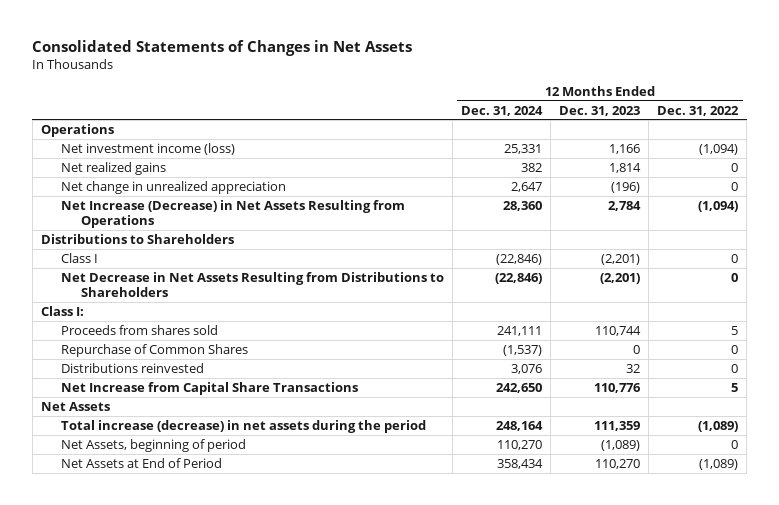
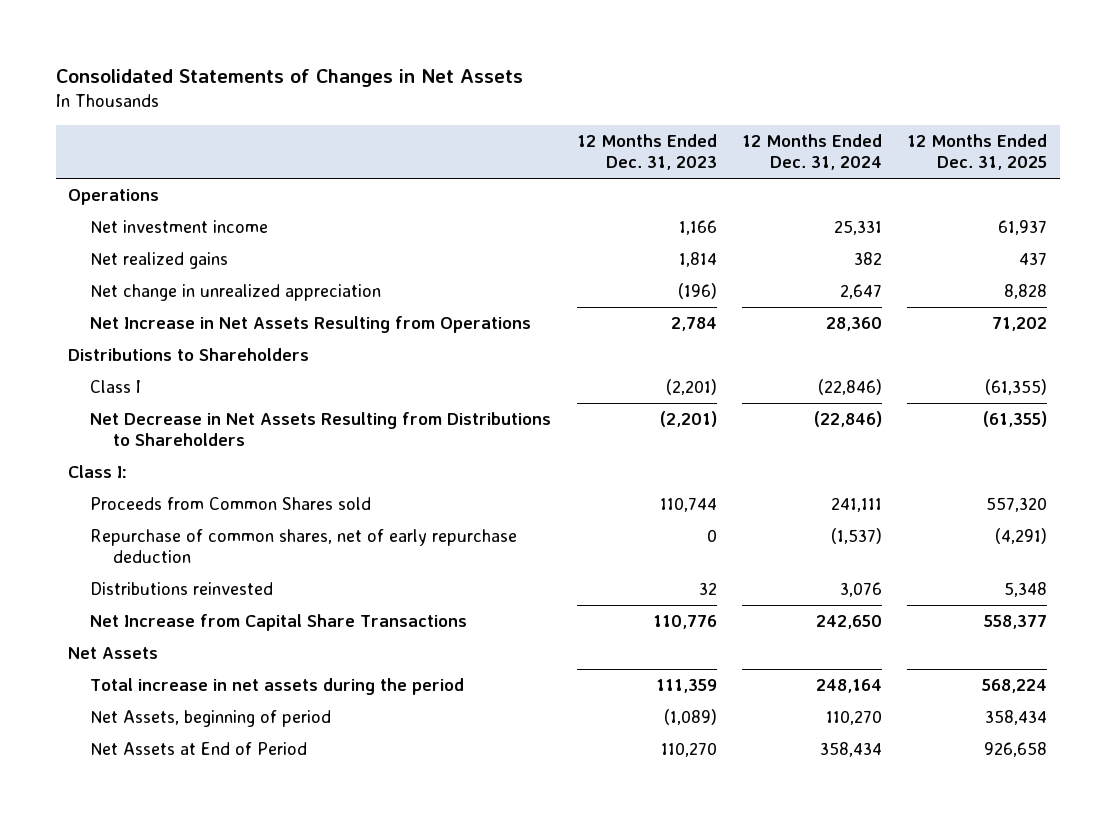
[657,105,740,116] Dec. 31, 2022 -> none
none -> [907,134,1048,171] 12 Months Ended Dec. 31, 2025
[60,142,235,155] Net investment income (loss) -> [90,220,269,234] Net investment income
[60,199,405,229] Net Increase (Decrease) in Net Assets Resulting from Operations -> [90,316,532,334] Net Increase in Net Assets Resulting from Operations
[60,324,218,335] Proceeds from shares sold -> [90,497,372,511] Proceeds from Common Shares sold
[60,343,248,357] Repurchase of Common Shares -> [90,529,518,564] Repurchase of common shares, net of early repurchase deduction
[60,419,426,433] Total increase (decrease) in net assets during the period -> [90,678,465,696] Total increase in net assets during the period

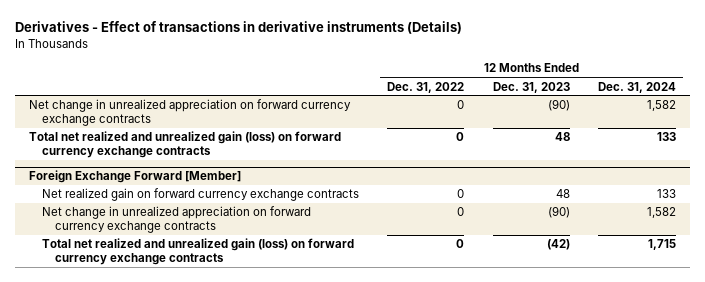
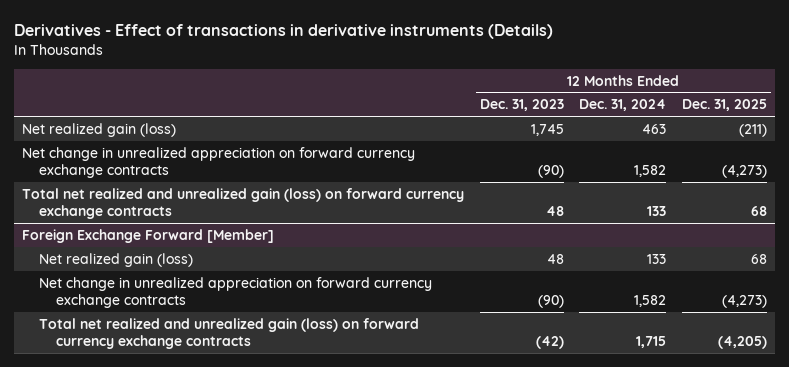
[387,81,465,93] Dec. 31, 2022 -> none
none -> [682,99,768,112] Dec. 31, 2025
none -> [21,122,176,137] Net realized gain (loss)
[41,188,359,202] Net realized gain on forward currency exchange contracts -> [39,252,194,267] Net realized gain (loss)

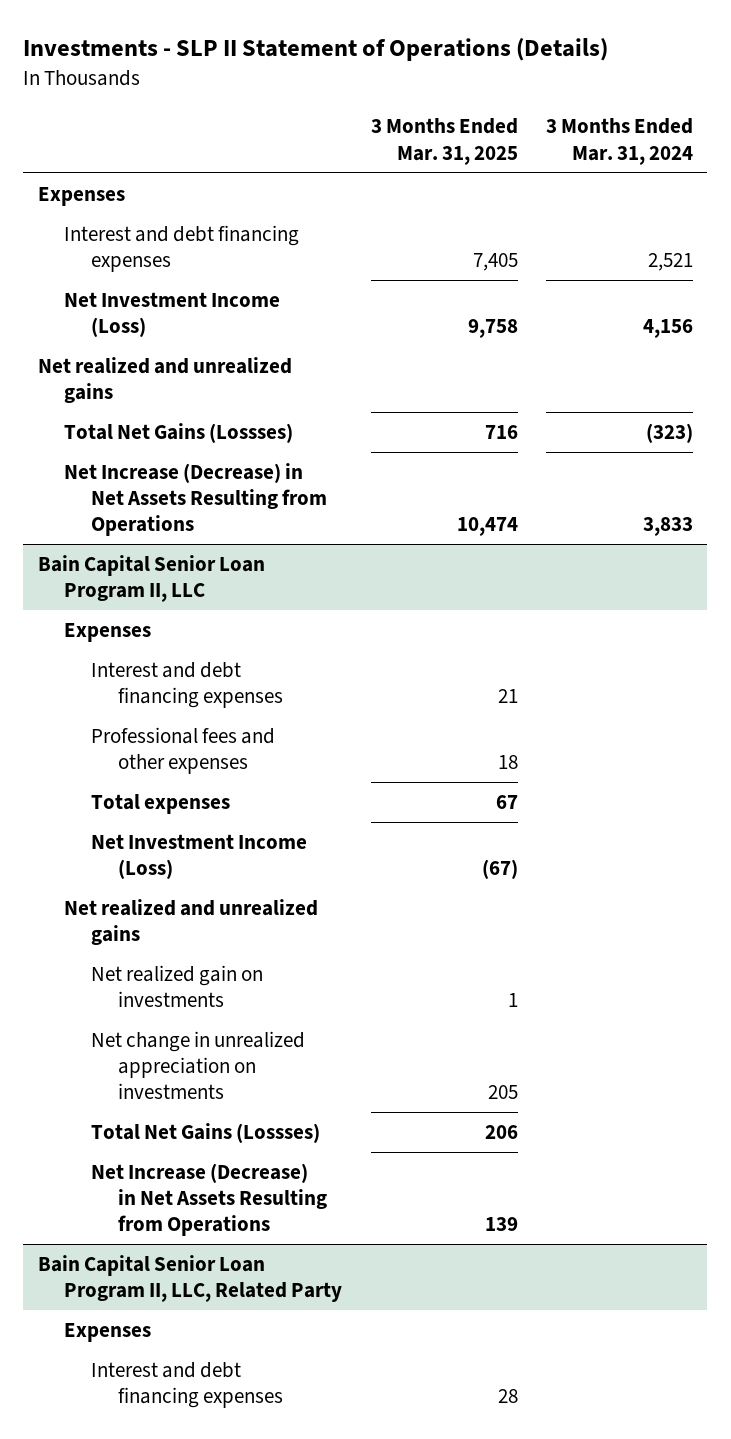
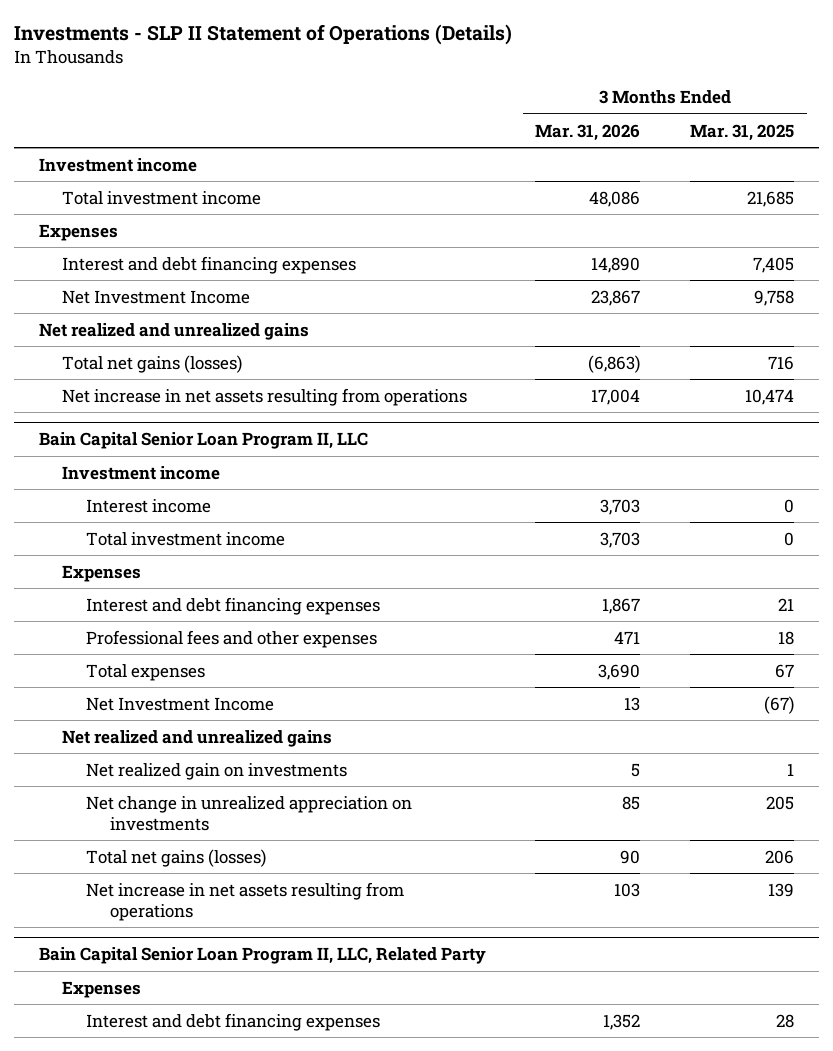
[545,118,693,165] 3 Months Ended Mar. 31, 2024 -> none
none -> [535,123,641,141] Mar. 31, 2026
none -> [38,157,197,172] Investment income
none -> [62,190,262,205] Total investment income
[64,292,281,338] Net Investment Income (Loss) -> [62,289,251,304] Net Investment Income
[64,423,294,444] Total Net Gains (Lossses) -> [62,354,243,373] Total net gains (losses)
[64,463,328,537] Net Increase (Decrease) in Net Assets Resulting from Operations -> [62,387,468,406] Net increase in net assets resulting from operations
none -> [62,465,221,480] Investment income
none -> [86,498,212,513] Interest income
none -> [86,531,286,546] Total investment income
[91,834,308,880] Net Investment Income (Loss) -> [86,696,275,711] Net Investment Income
[91,1123,321,1144] Total Net Gains (Lossses) -> [86,848,267,867] Total net gains (losses)
[91,1163,327,1237] Net Increase (Decrease) in Net Assets Resulting from Operations -> [86,881,405,921] Net increase in net assets resulting from operations

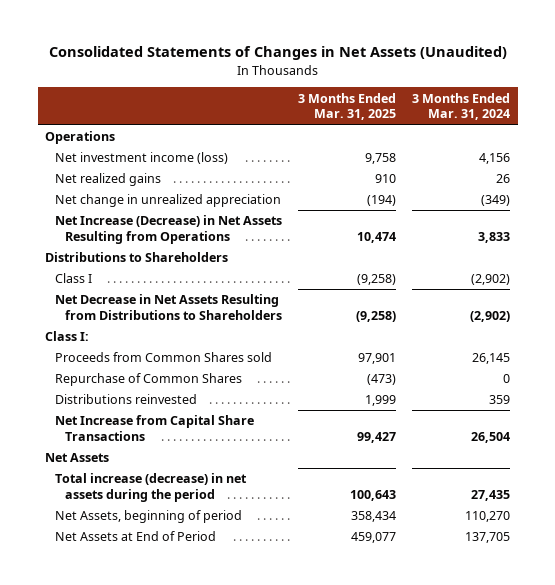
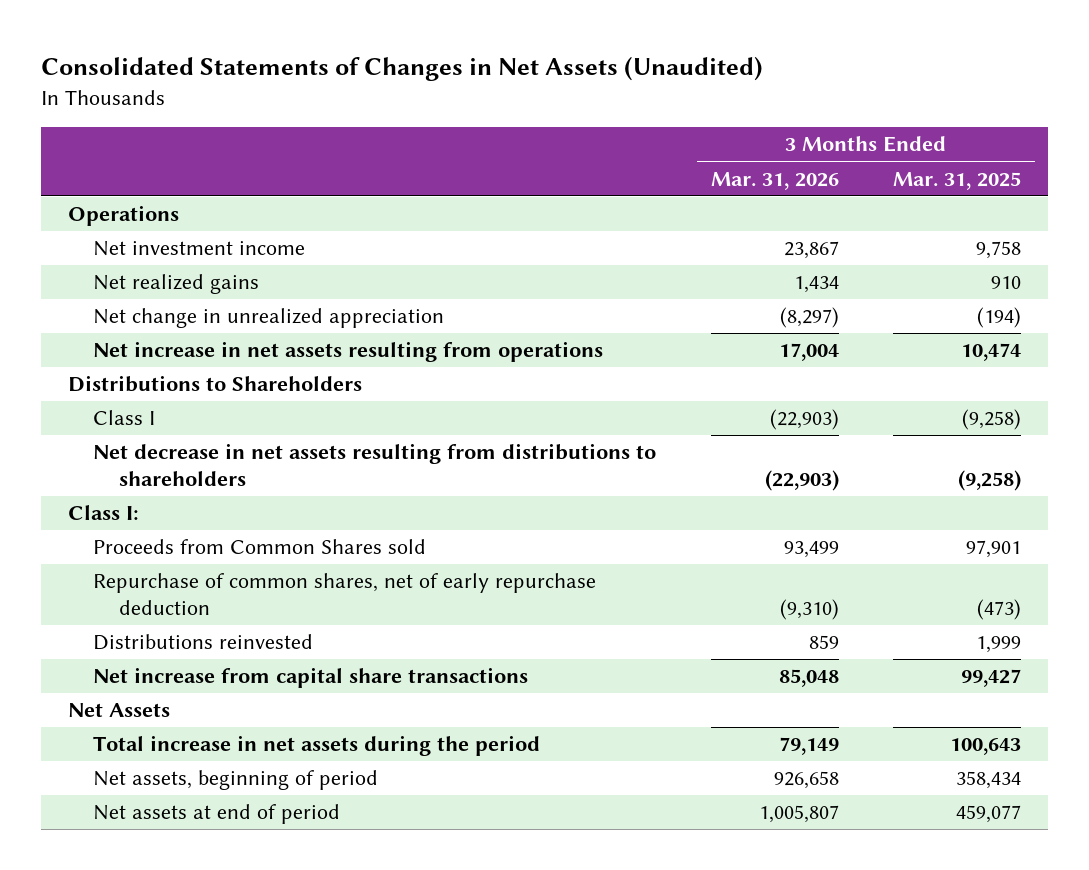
[411,92,510,121] 3 Months Ended Mar. 31, 2024 -> none
none -> [710,171,839,190] Mar. 31, 2026
[55,152,229,165] Net investment income (loss) -> [93,241,306,257] Net investment income
[55,215,283,245] Net Increase (Decrease) in Net Assets Resulting from Operations -> [93,341,604,363] Net increase in net assets resulting from operations
[55,294,283,321] Net Decrease in Net Assets Resulting from Distributions to Shareholders -> [93,443,657,487] Net decrease in net assets resulting from distributions to shareholders
[55,373,243,387] Repurchase of Common Shares -> [93,573,597,616] Repurchase of common shares, net of early repurchase deduction
[55,415,255,442] Net Increase from Capital Share Transactions -> [93,667,529,689] Net increase from capital share transactions
[55,473,248,503] Total increase (decrease) in net assets during the period -> [93,735,541,757] Total increase in net assets during the period
[55,510,243,524] Net Assets, beginning of period -> [93,770,379,791] Net assets, beginning of period
[55,531,217,542] Net Assets at End of Period -> [93,804,341,825] Net assets at end of period

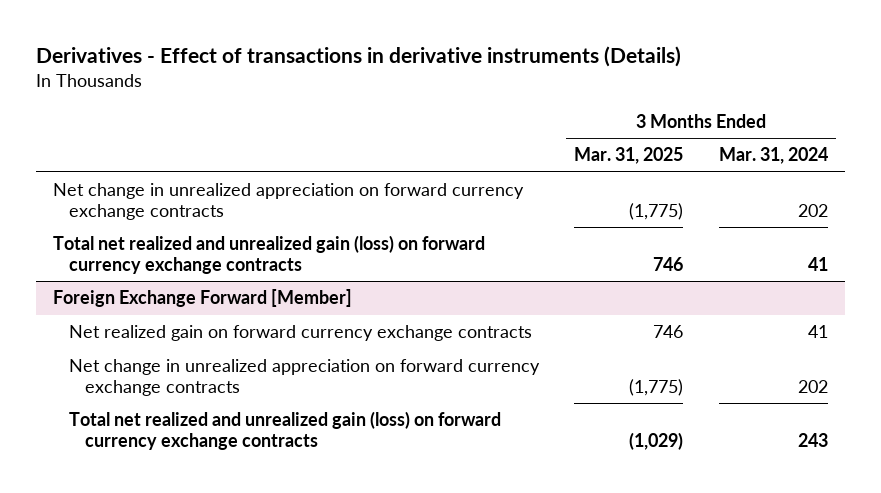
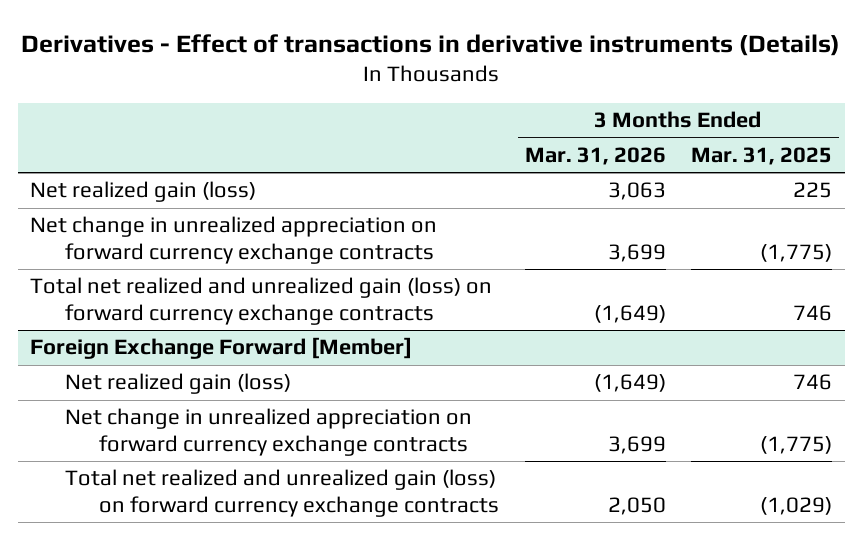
[718,147,828,165] Mar. 31, 2024 -> none
none -> [524,146,666,165] Mar. 31, 2026
none -> [30,181,257,203] Net realized gain (loss)
[69,325,533,342] Net realized gain on forward currency exchange contracts -> [64,373,291,395] Net realized gain (loss)

